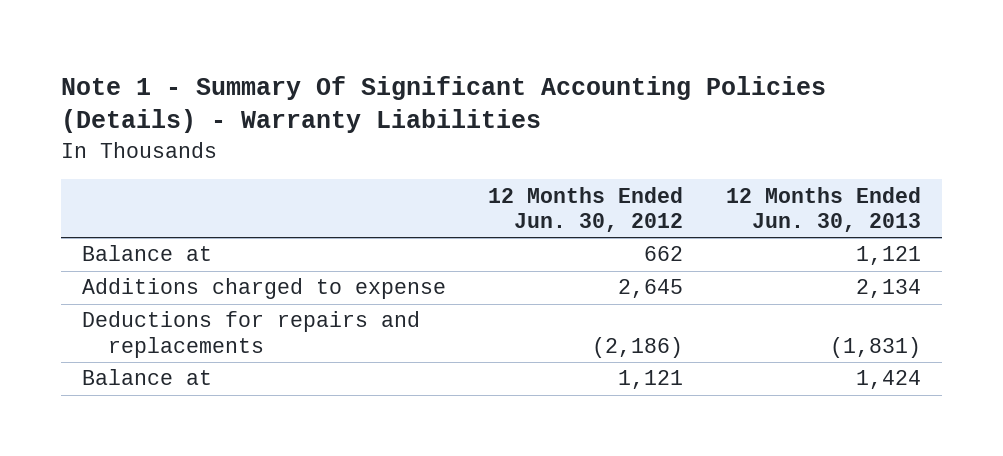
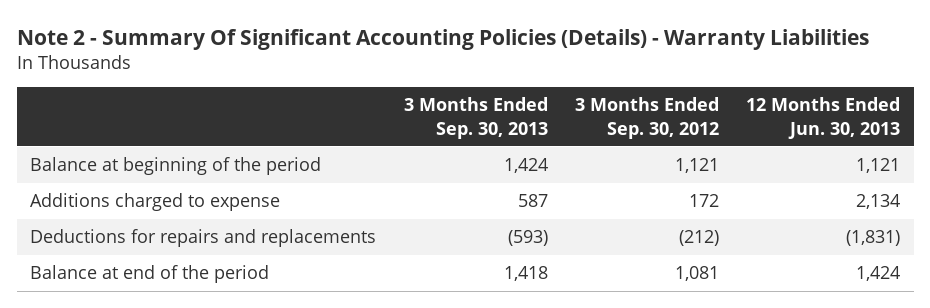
[61,75,827,134] Note 1 - Summary Of Significant Accounting Policies (Details) - Warranty Liabilities -> [16,28,869,50] Note 2 - Summary Of Significant Accounting Policies (Details) - Warranty Liabilities
[488,186,684,233] 12 Months Ended Jun. 30, 2012 -> none
none -> [403,97,548,139] 3 Months Ended Sep. 30, 2013
none -> [574,97,719,139] 3 Months Ended Sep. 30, 2012
[82,245,213,262] Balance at -> [30,157,322,176] Balance at beginning of the period
[82,369,213,386] Balance at -> [30,265,270,284] Balance at end of the period

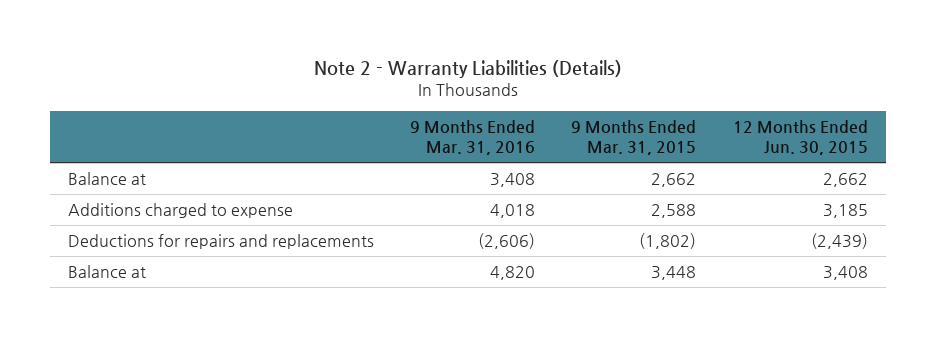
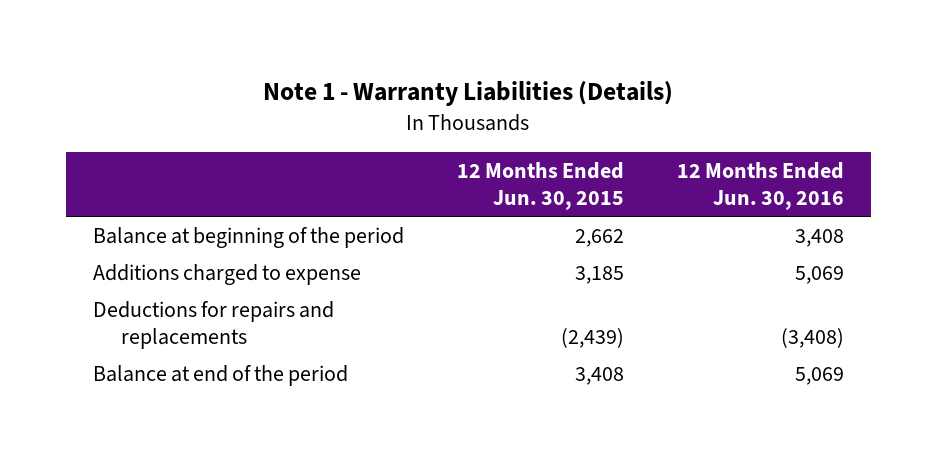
[313,60,622,79] Note 2 - Warranty Liabilities (Details) -> [263,81,674,107] Note 1 - Warranty Liabilities (Details)
[410,120,536,156] 9 Months Ended Mar. 31, 2016 -> none
[571,120,697,156] 9 Months Ended Mar. 31, 2015 -> none
none -> [676,161,844,210] 12 Months Ended Jun. 30, 2016
[67,171,146,185] Balance at -> [92,226,404,248] Balance at beginning of the period
[67,264,146,278] Balance at -> [92,364,348,386] Balance at end of the period

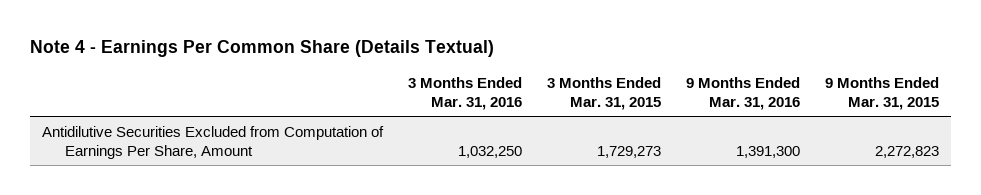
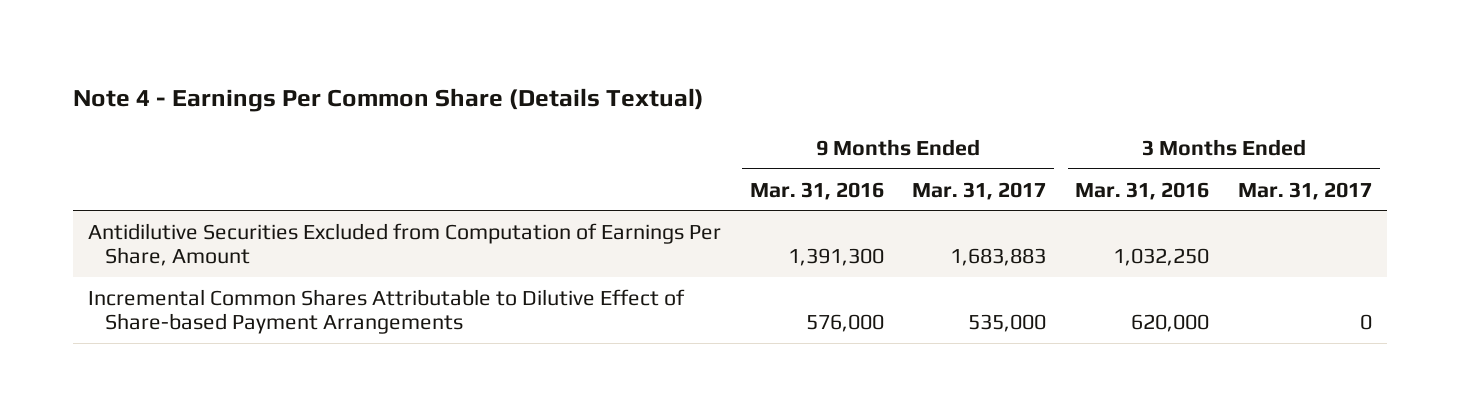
[546,77,661,110] 3 Months Ended Mar. 31, 2015 -> none
[824,77,939,110] 9 Months Ended Mar. 31, 2015 -> none
none -> [912,181,1047,200] Mar. 31, 2017
none -> [1238,181,1373,200] Mar. 31, 2017
none -> [87,288,685,335] Incremental Common Shares Attributable to Dilutive Effect of Share-based Payment Arrangements

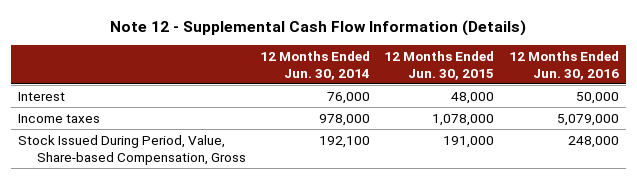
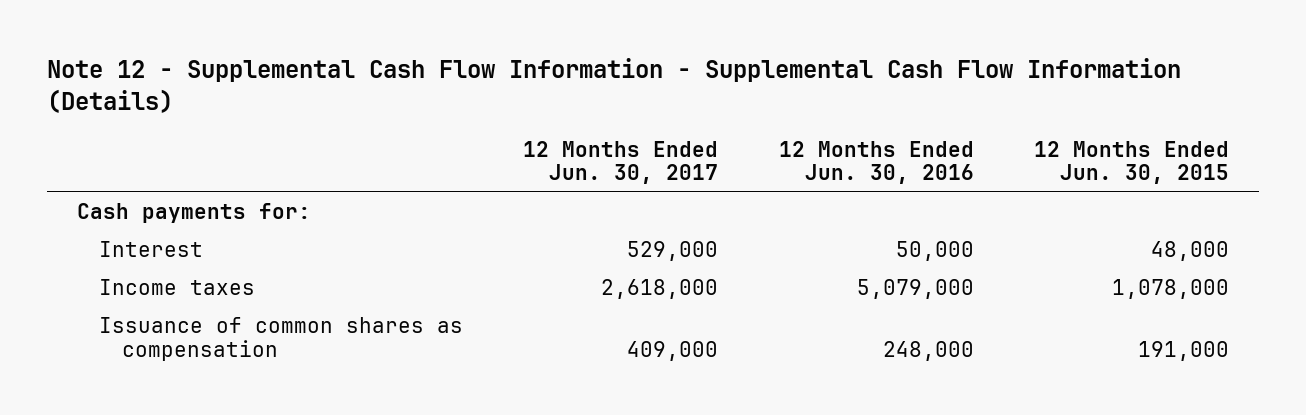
[110,19,527,36] Note 12 - Supplemental Cash Flow Information (Details) -> [46,58,1181,114] Note 12 - Supplemental Cash Flow Information - Supplemental Cash Flow Information (Details)
[260,50,371,80] 12 Months Ended Jun. 30, 2014 -> none
none -> [523,140,719,185] 12 Months Ended Jun. 30, 2017
none -> [76,203,311,224] Cash payments for:
[18,134,246,165] Stock Issued During Period, Value, Share-based Compensation, Gross -> [99,317,464,361] Issuance of common shares as compensation

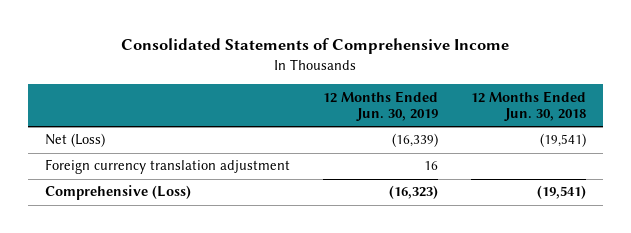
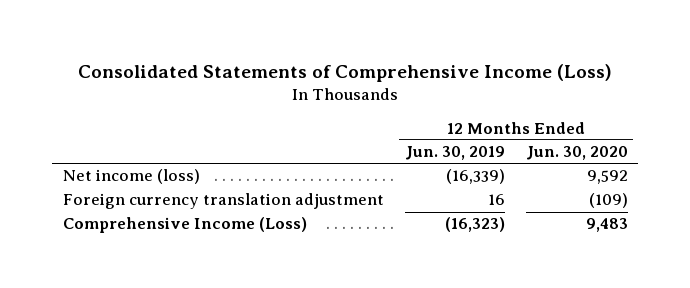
[121,38,510,55] Consolidated Statements of Comprehensive Income -> [78,63,613,82] Consolidated Statements of Comprehensive Income (Loss)
[471,90,587,122] 12 Months Ended Jun. 30, 2018 -> none
none -> [525,146,628,161] Jun. 30, 2020
[44,133,105,148] Net (Loss) -> [62,169,200,185] Net income (loss)
[44,185,191,201] Comprehensive (Loss) -> [62,217,307,234] Comprehensive Income (Loss)

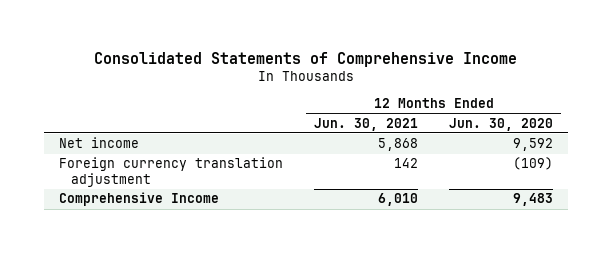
[78,63,613,82] Consolidated Statements of Comprehensive Income (Loss) -> [94,51,518,67] Consolidated Statements of Comprehensive Income
[404,146,505,161] Jun. 30, 2019 -> none
none -> [314,117,419,131] Jun. 30, 2021
[62,169,200,185] Net income (loss) -> [59,137,140,149] Net income
[62,217,307,234] Comprehensive Income (Loss) -> [59,192,220,207] Comprehensive Income

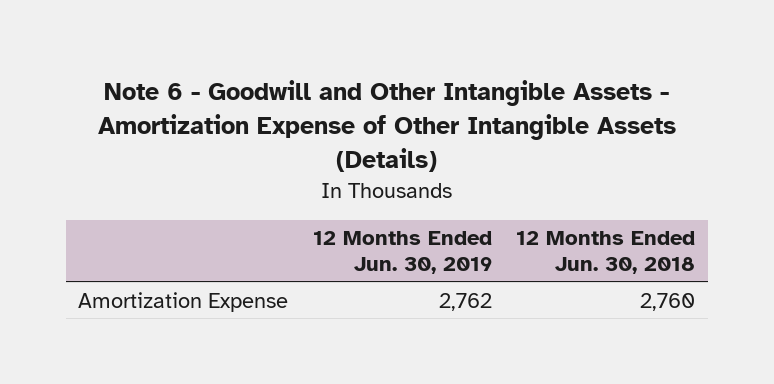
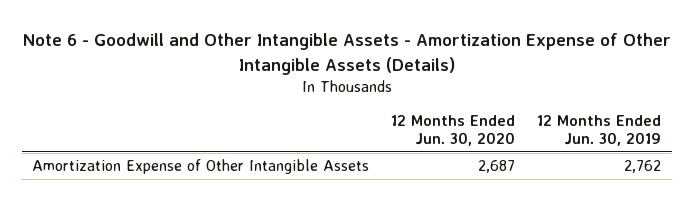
[516,231,696,274] 12 Months Ended Jun. 30, 2018 -> none
none -> [391,114,516,147] 12 Months Ended Jun. 30, 2020
[78,291,289,312] Amortization Expense -> [32,159,370,175] Amortization Expense of Other Intangible Assets

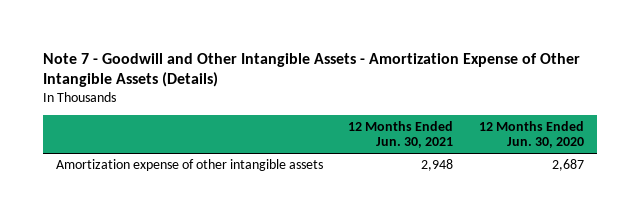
[22,33,671,75] Note 6 - Goodwill and Other Intangible Assets - Amortization Expense of Other Intangible Assets (Details) -> [43,52,581,88] Note 7 - Goodwill and Other Intangible Assets - Amortization Expense of Other Intangible Assets (Details)
[537,114,662,147] 12 Months Ended Jun. 30, 2019 -> none
none -> [348,120,454,149] 12 Months Ended Jun. 30, 2021
[32,159,370,175] Amortization Expense of Other Intangible Assets -> [55,159,323,172] Amortization expense of other intangible assets

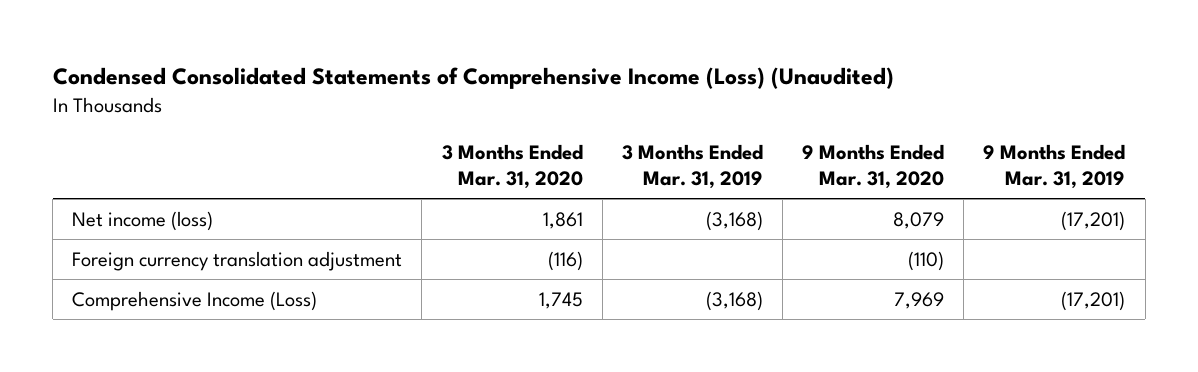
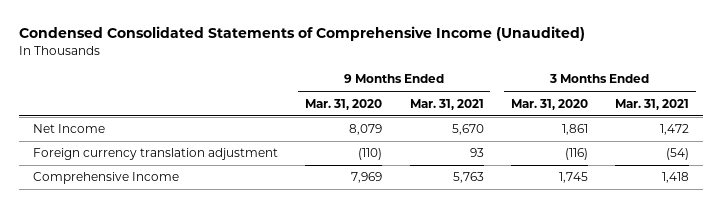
[52,67,894,90] Condensed Consolidated Statements of Comprehensive Income (Loss) (Unaudited) -> [19,26,586,42] Condensed Consolidated Statements of Comprehensive Income (Unaudited)
[621,144,763,190] 3 Months Ended Mar. 31, 2019 -> none
[983,144,1126,190] 9 Months Ended Mar. 31, 2019 -> none
none -> [409,98,484,110] Mar. 31, 2021
none -> [615,98,690,110] Mar. 31, 2021
[72,210,214,231] Net income (loss) -> [32,124,105,134] Net Income
[72,290,318,311] Comprehensive Income (Loss) -> [32,172,179,185] Comprehensive Income

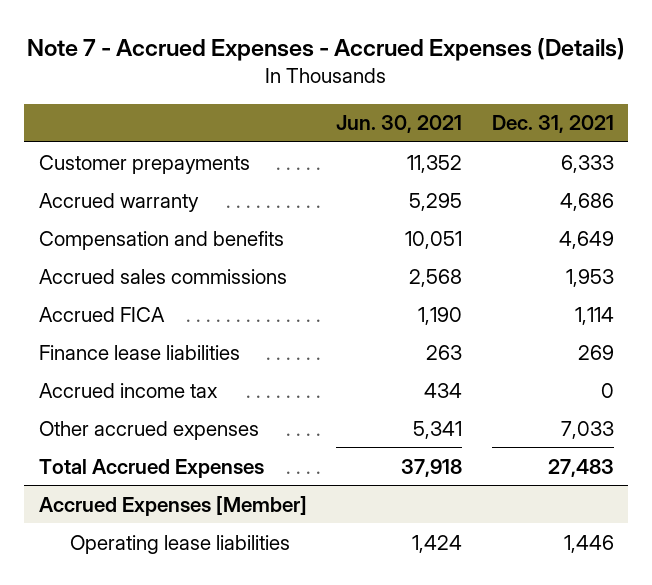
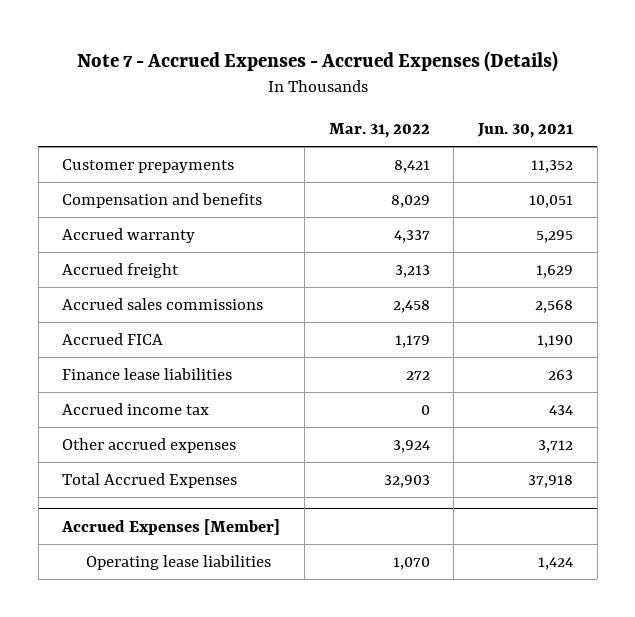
[491,115,614,134] Dec. 31, 2021 -> none
none -> [328,122,430,138] Mar. 31, 2022
[38,192,199,212] Accrued warranty -> [62,228,196,244] Accrued warranty
none -> [62,263,180,279] Accrued freight
[413,420,463,439] 5,341 -> [538,440,574,454] 3,712

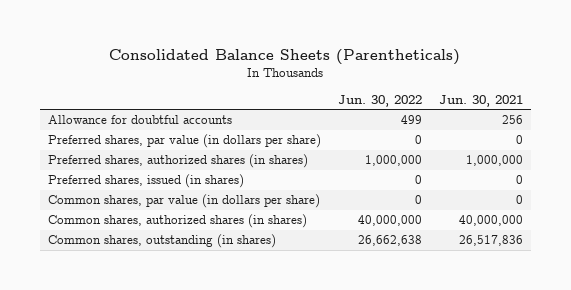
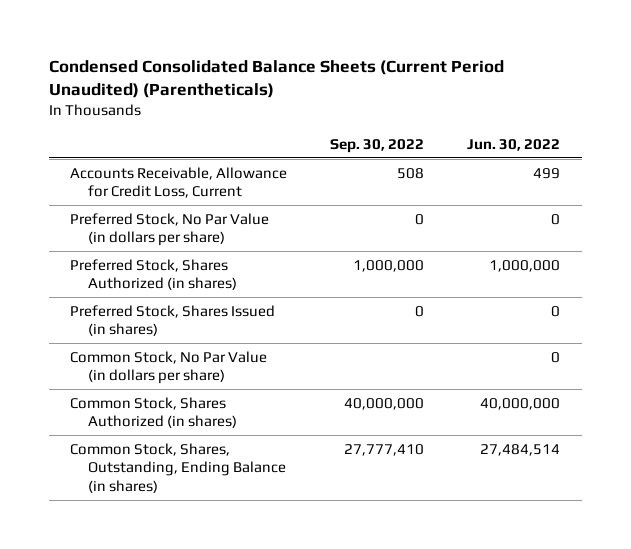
[109,48,461,65] Consolidated Balance Sheets (Parentheticals) -> [48,59,504,99] Condensed Consolidated Balance Sheets (Current Period Unaudited) (Parentheticals)
[438,94,523,107] Jun. 30, 2021 -> none
none -> [330,138,425,153] Sep. 30, 2022
[48,115,233,125] Allowance for doubtful accounts -> [70,166,288,199] Accounts Receivable, Allowance for Credit Loss, Current
[48,134,322,149] Preferred shares, par value (in dollars per share) -> [70,212,270,247] Preferred Stock, No Par Value (in dollars per share)
[48,154,309,169] Preferred shares, authorized shares (in shares) -> [70,258,237,291] Preferred Stock, Shares Authorized (in shares)
[48,174,245,189] Preferred shares, issued (in shares) -> [70,304,276,337] Preferred Stock, Shares Issued (in shares)
[48,194,321,209] Common shares, par value (in dollars per share) -> [70,350,268,385] Common Stock, No Par Value (in dollars per share)
[48,214,308,229] Common shares, authorized shares (in shares) -> [70,396,237,429] Common Stock, Shares Authorized (in shares)
[48,234,277,249] Common shares, outstanding (in shares) -> [70,442,286,493] Common Stock, Shares, Outstanding, Ending Balance (in shares)
[357,235,422,247] 26,662,638 -> [480,443,561,456] 27,484,514

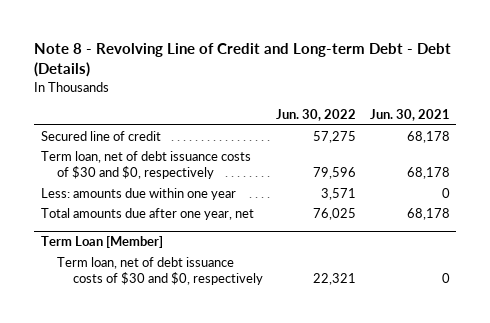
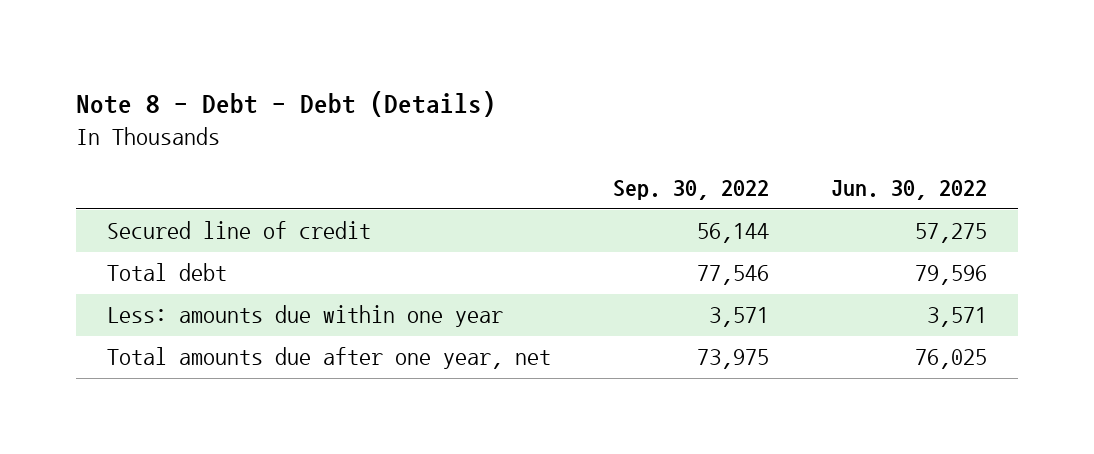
[33,42,451,78] Note 8 - Revolving Line of Credit and Long-term Debt - Debt (Details) -> [76,91,497,118] Note 8 - Debt - Debt (Details)
[369,109,450,122] Jun. 30, 2021 -> none
none -> [613,180,770,201] Sep. 30, 2022
[40,150,251,180] Term loan, net of debt issuance costs of $30 and $0, respectively -> [107,263,228,282] Total debt
[40,236,163,249] Term Loan [Member] -> none
[56,256,263,286] Term loan, net of debt issuance costs of $30 and $0, respectively -> none

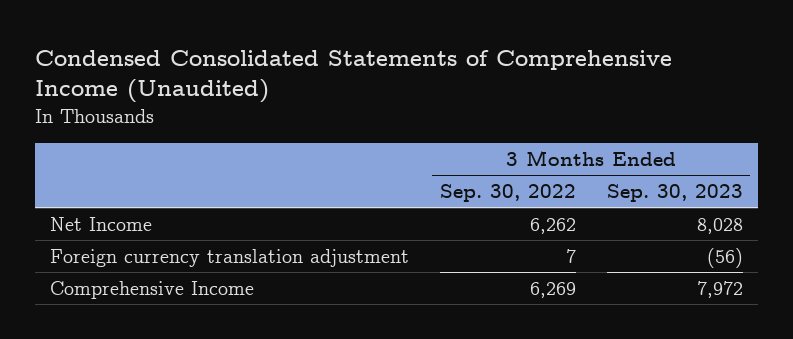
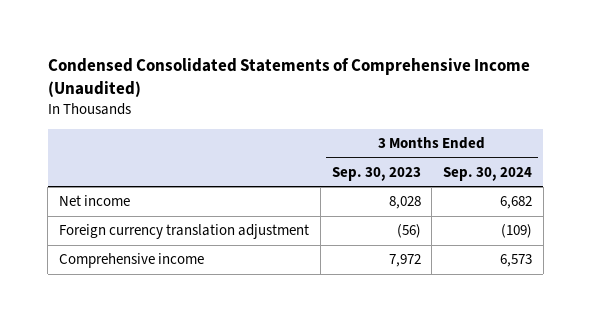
[440,183,577,202] Sep. 30, 2022 -> none
none -> [443,166,533,181] Sep. 30, 2024
[50,216,153,231] Net Income -> [59,195,131,207] Net income
[50,280,255,299] Comprehensive Income -> [59,253,205,269] Comprehensive income

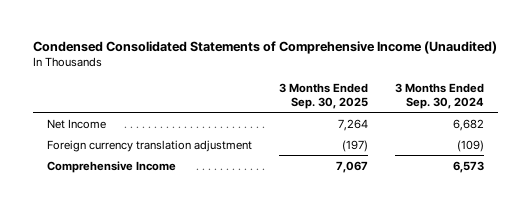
[331,166,421,181] Sep. 30, 2023 -> none
none -> [278,83,368,109] 3 Months Ended Sep. 30, 2025
[59,195,131,207] Net income -> [46,118,106,129] Net Income
[59,253,205,269] Comprehensive income -> [46,160,176,173] Comprehensive Income

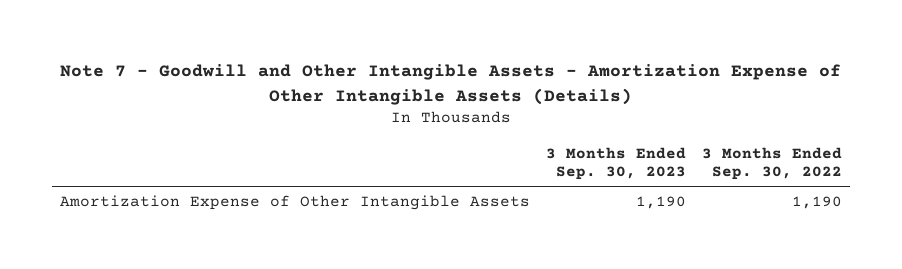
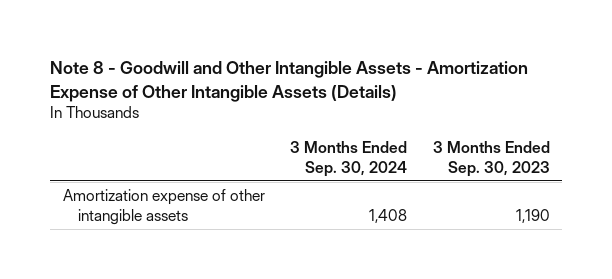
[60,64,842,105] Note 7 - Goodwill and Other Intangible Assets - Amortization Expense of Other Intangible Assets (Details) -> [49,60,528,102] Note 8 - Goodwill and Other Intangible Assets - Amortization Expense of Other Intangible Assets (Details)
[702,146,843,181] 3 Months Ended Sep. 30, 2022 -> none
none -> [290,140,408,177] 3 Months Ended Sep. 30, 2024
[59,195,530,211] Amortization Expense of Other Intangible Assets -> [62,189,265,226] Amortization expense of other intangible assets

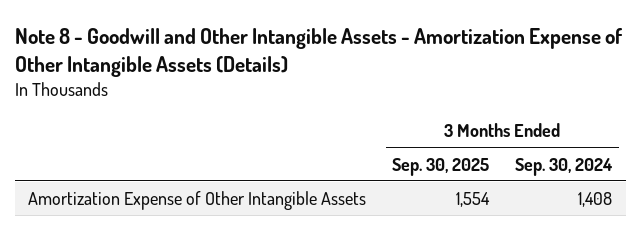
[432,140,550,177] 3 Months Ended Sep. 30, 2023 -> none
none -> [392,157,490,176] Sep. 30, 2025
[62,189,265,226] Amortization expense of other intangible assets -> [28,191,367,211] Amortization Expense of Other Intangible Assets

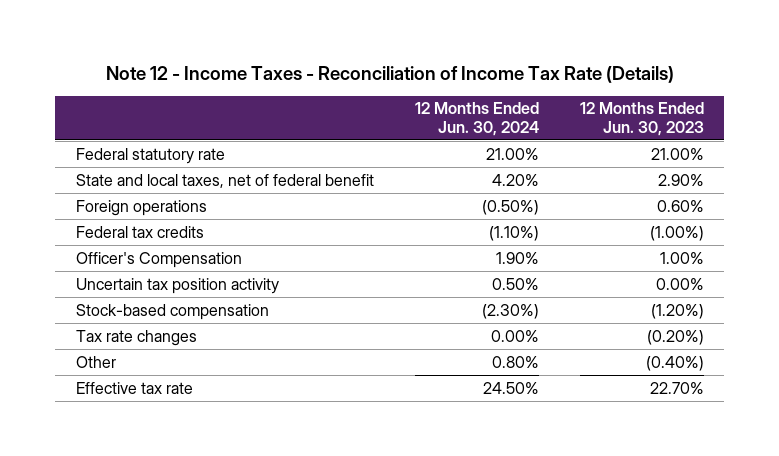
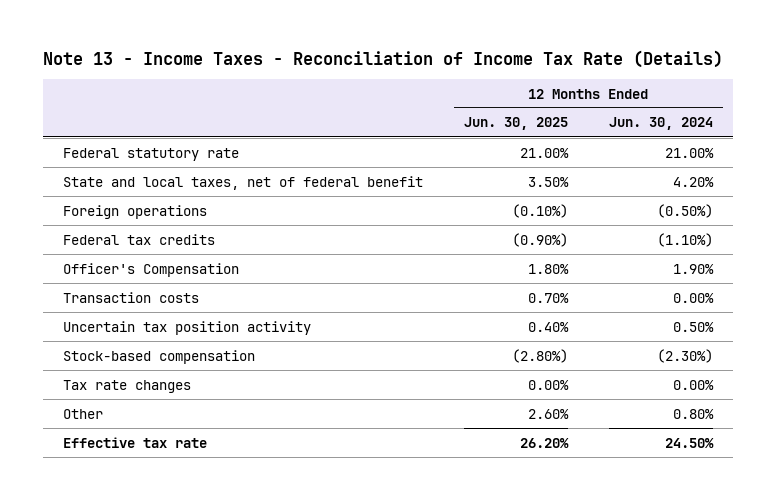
[105,65,674,83] Note 12 - Income Taxes - Reconciliation of Income Tax Rate (Details) -> [43,50,724,69] Note 13 - Income Taxes - Reconciliation of Income Tax Rate (Details)
[579,102,704,136] 12 Months Ended Jun. 30, 2023 -> none
none -> [464,117,569,131] Jun. 30, 2025
none -> [63,291,200,303] Transaction costs

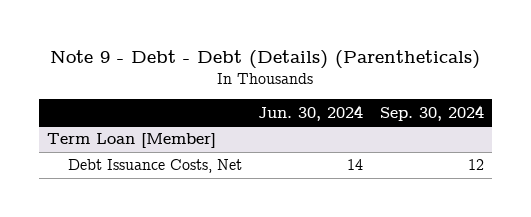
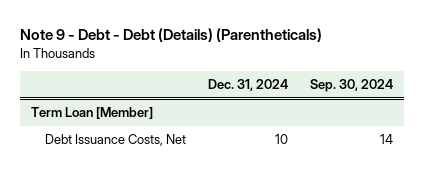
[258,104,364,121] Jun. 30, 2024 -> none
none -> [208,78,289,91] Dec. 31, 2024
[467,159,484,171] 12 -> [380,134,394,145] 14

